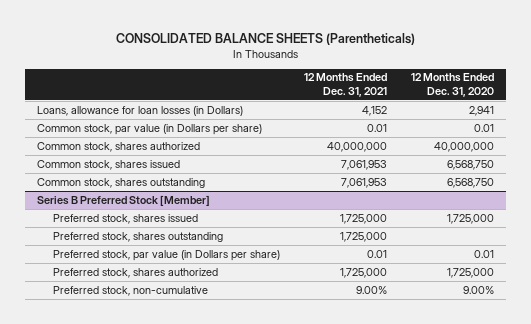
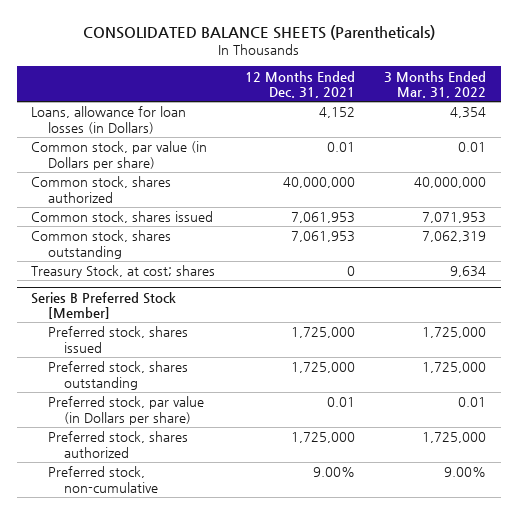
[411,73,495,98] 12 Months Ended Dec. 31, 2020 -> none
none -> [384,70,487,98] 3 Months Ended Mar. 31, 2022
none -> [31,265,216,279] Treasury Stock, at cost; shares

